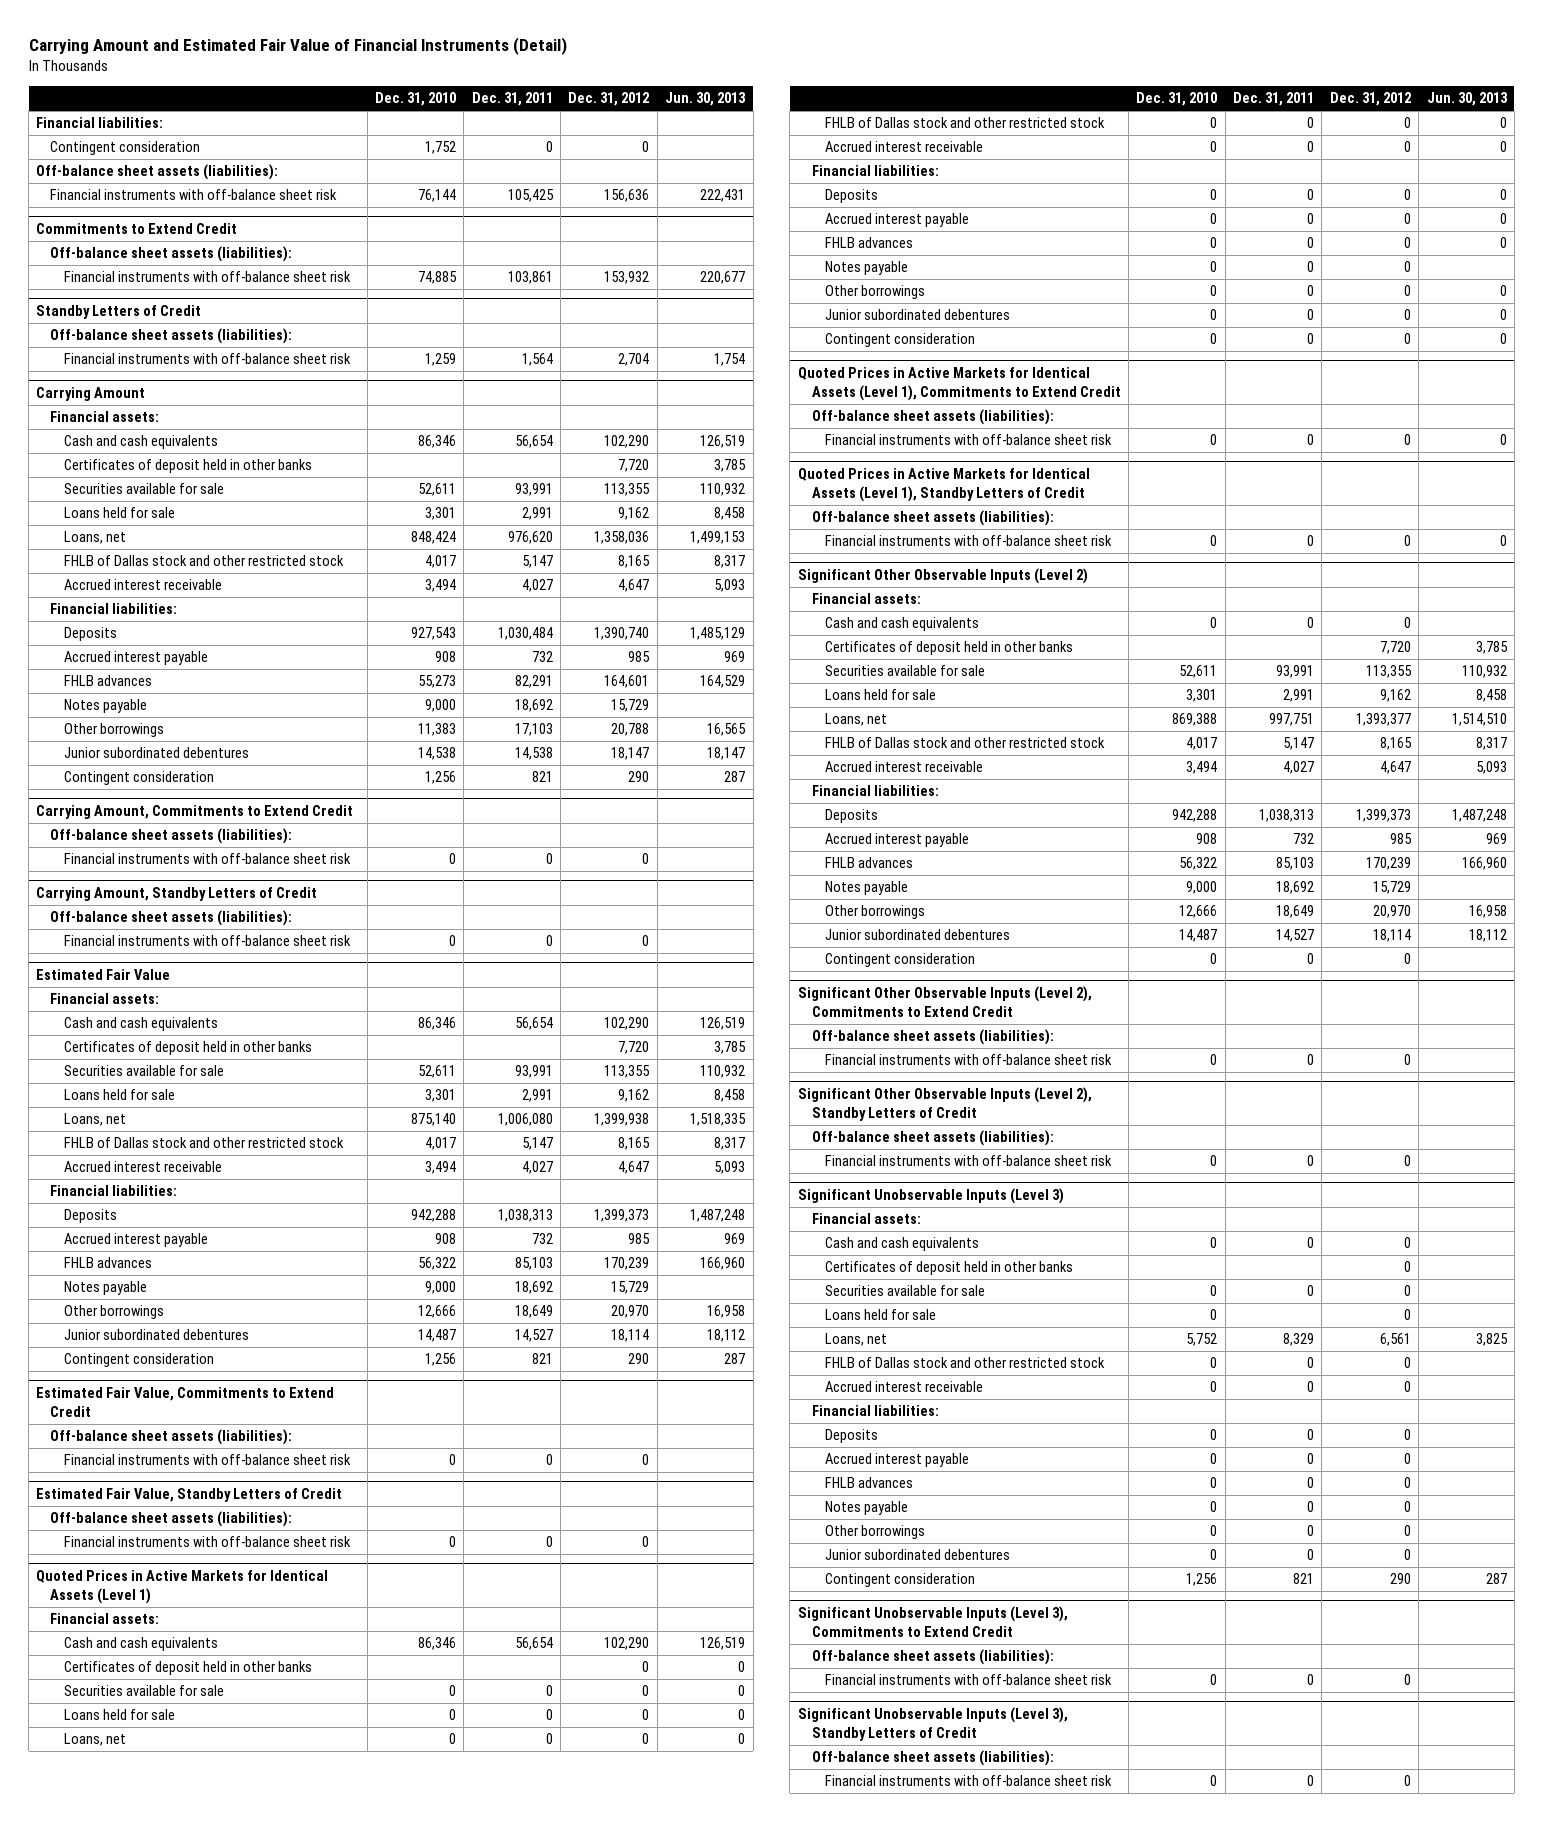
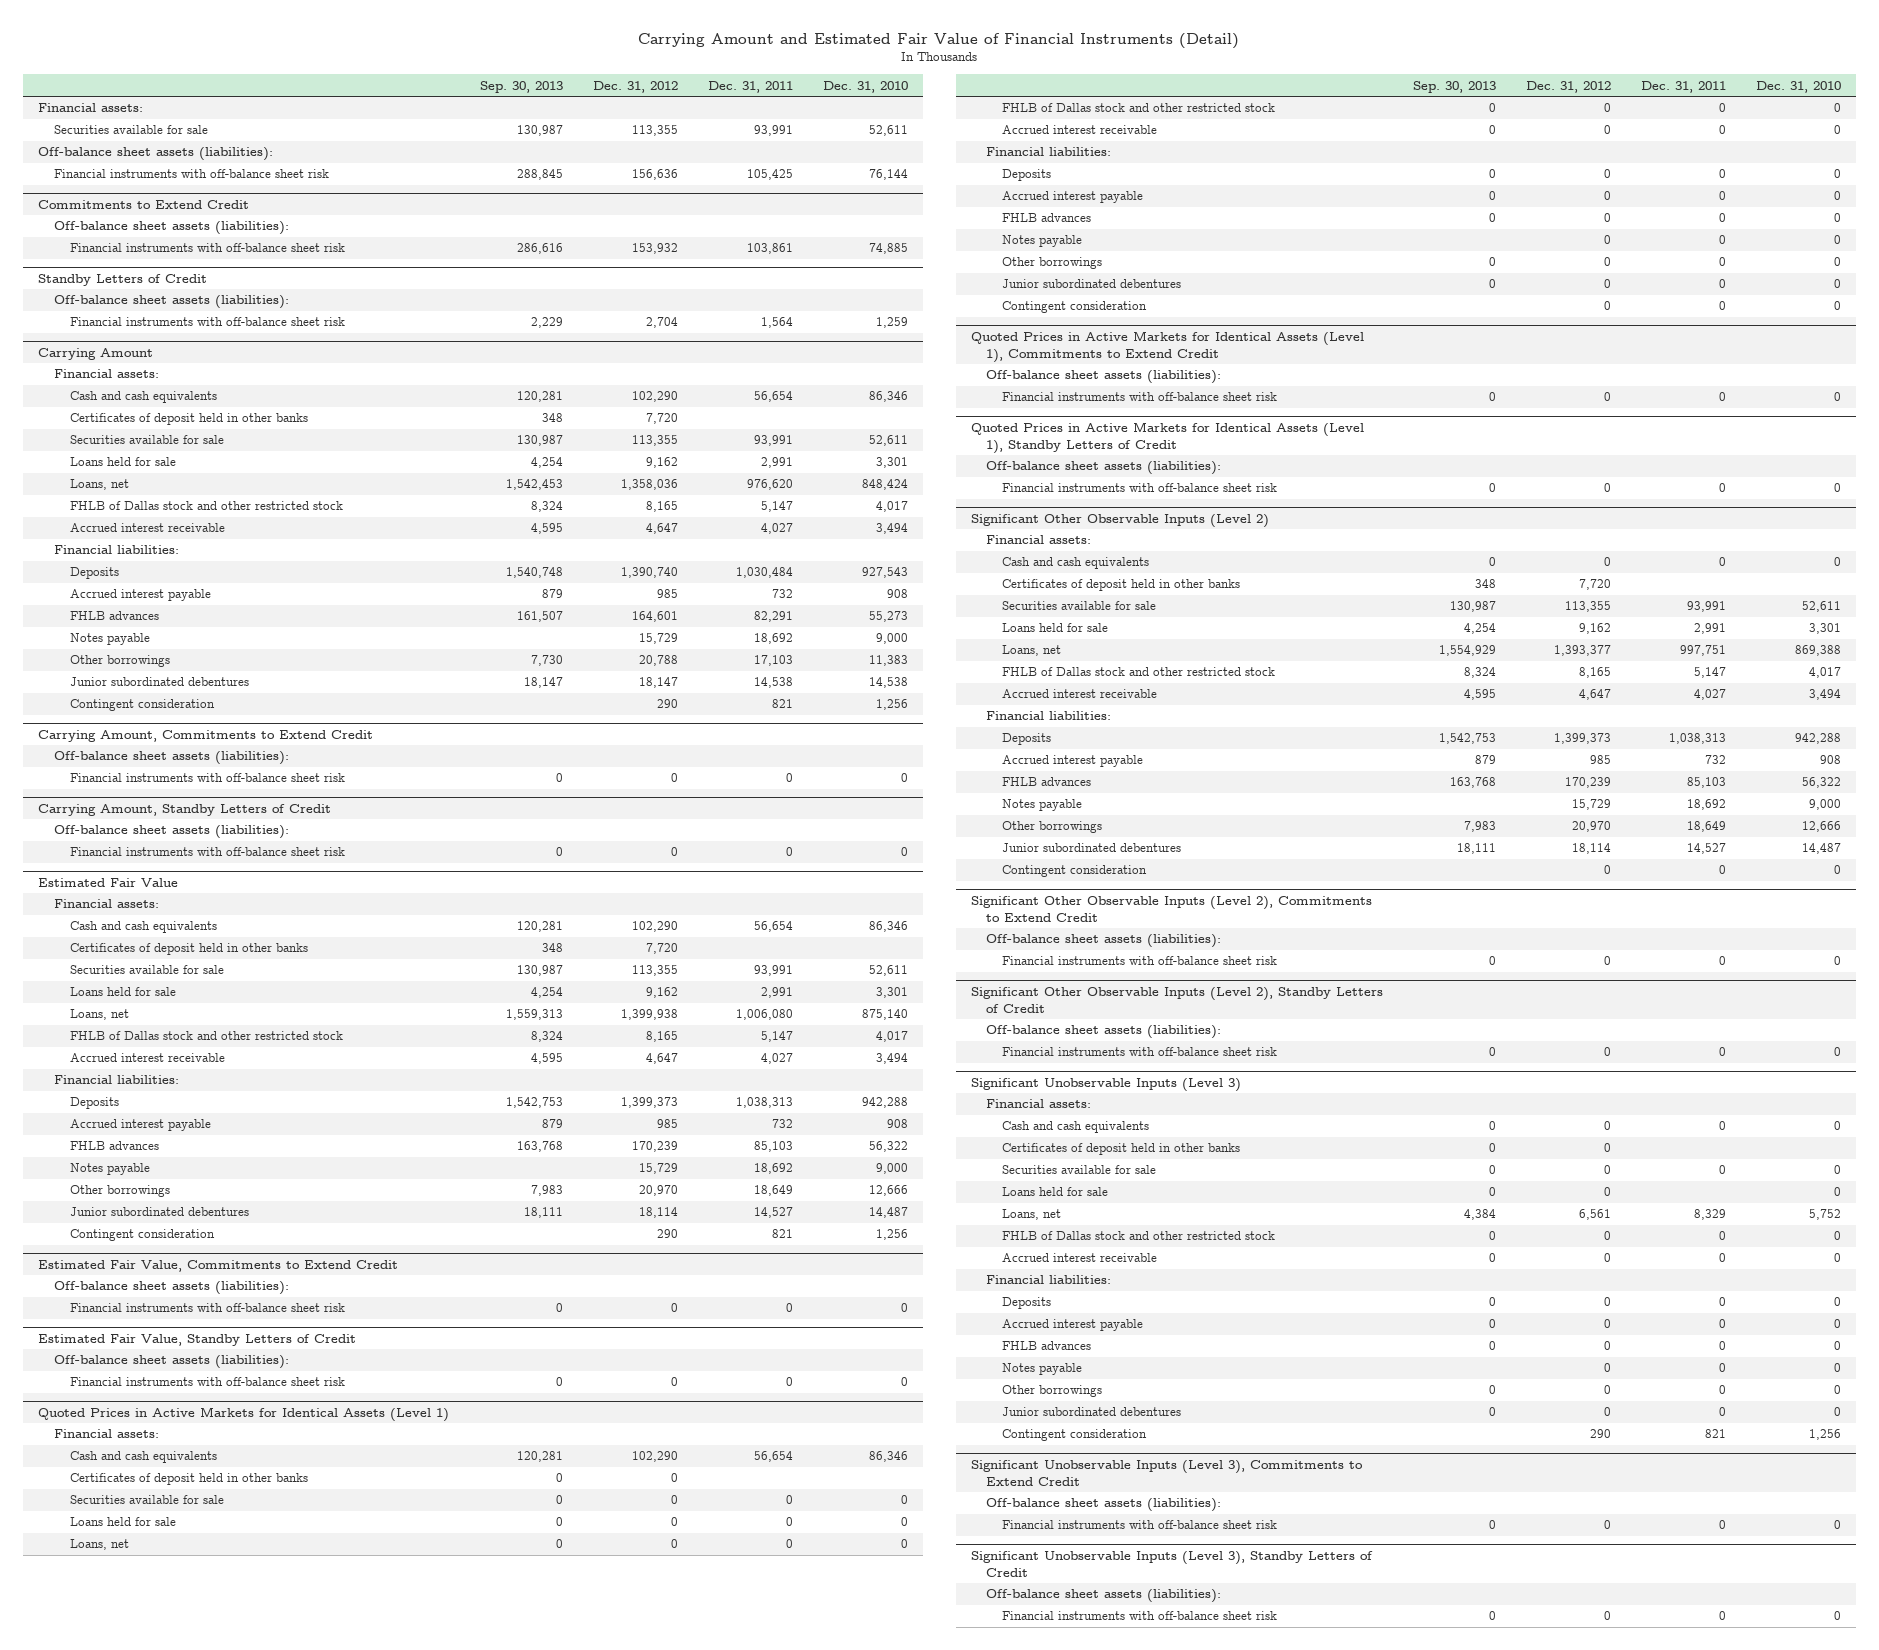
[665,92,747,107] Jun. 30, 2013 -> none
none -> [480,80,564,93] Sep. 30, 2013
[36,117,164,129] Financial liabilities: -> none
[50,141,201,156] Contingent consideration -> none
none -> [38,103,144,113] Financial assets:
none -> [53,125,208,135] Securities available for sale

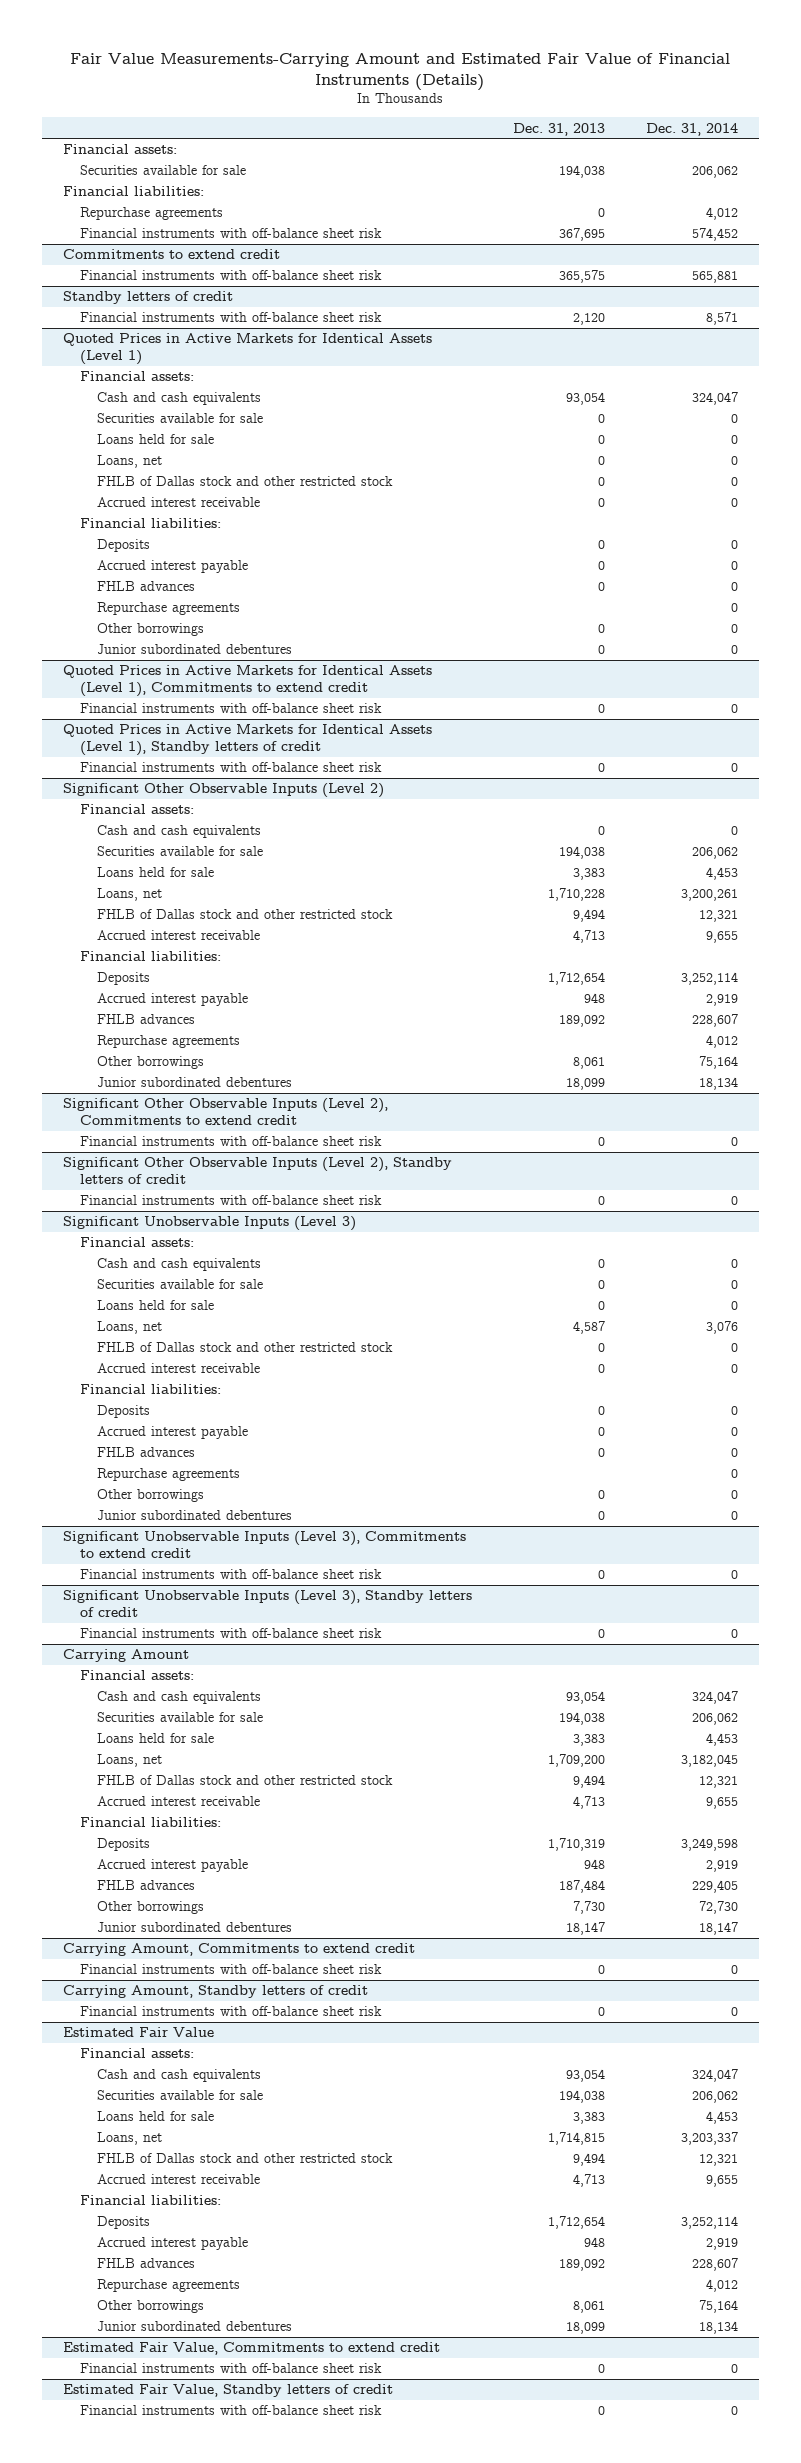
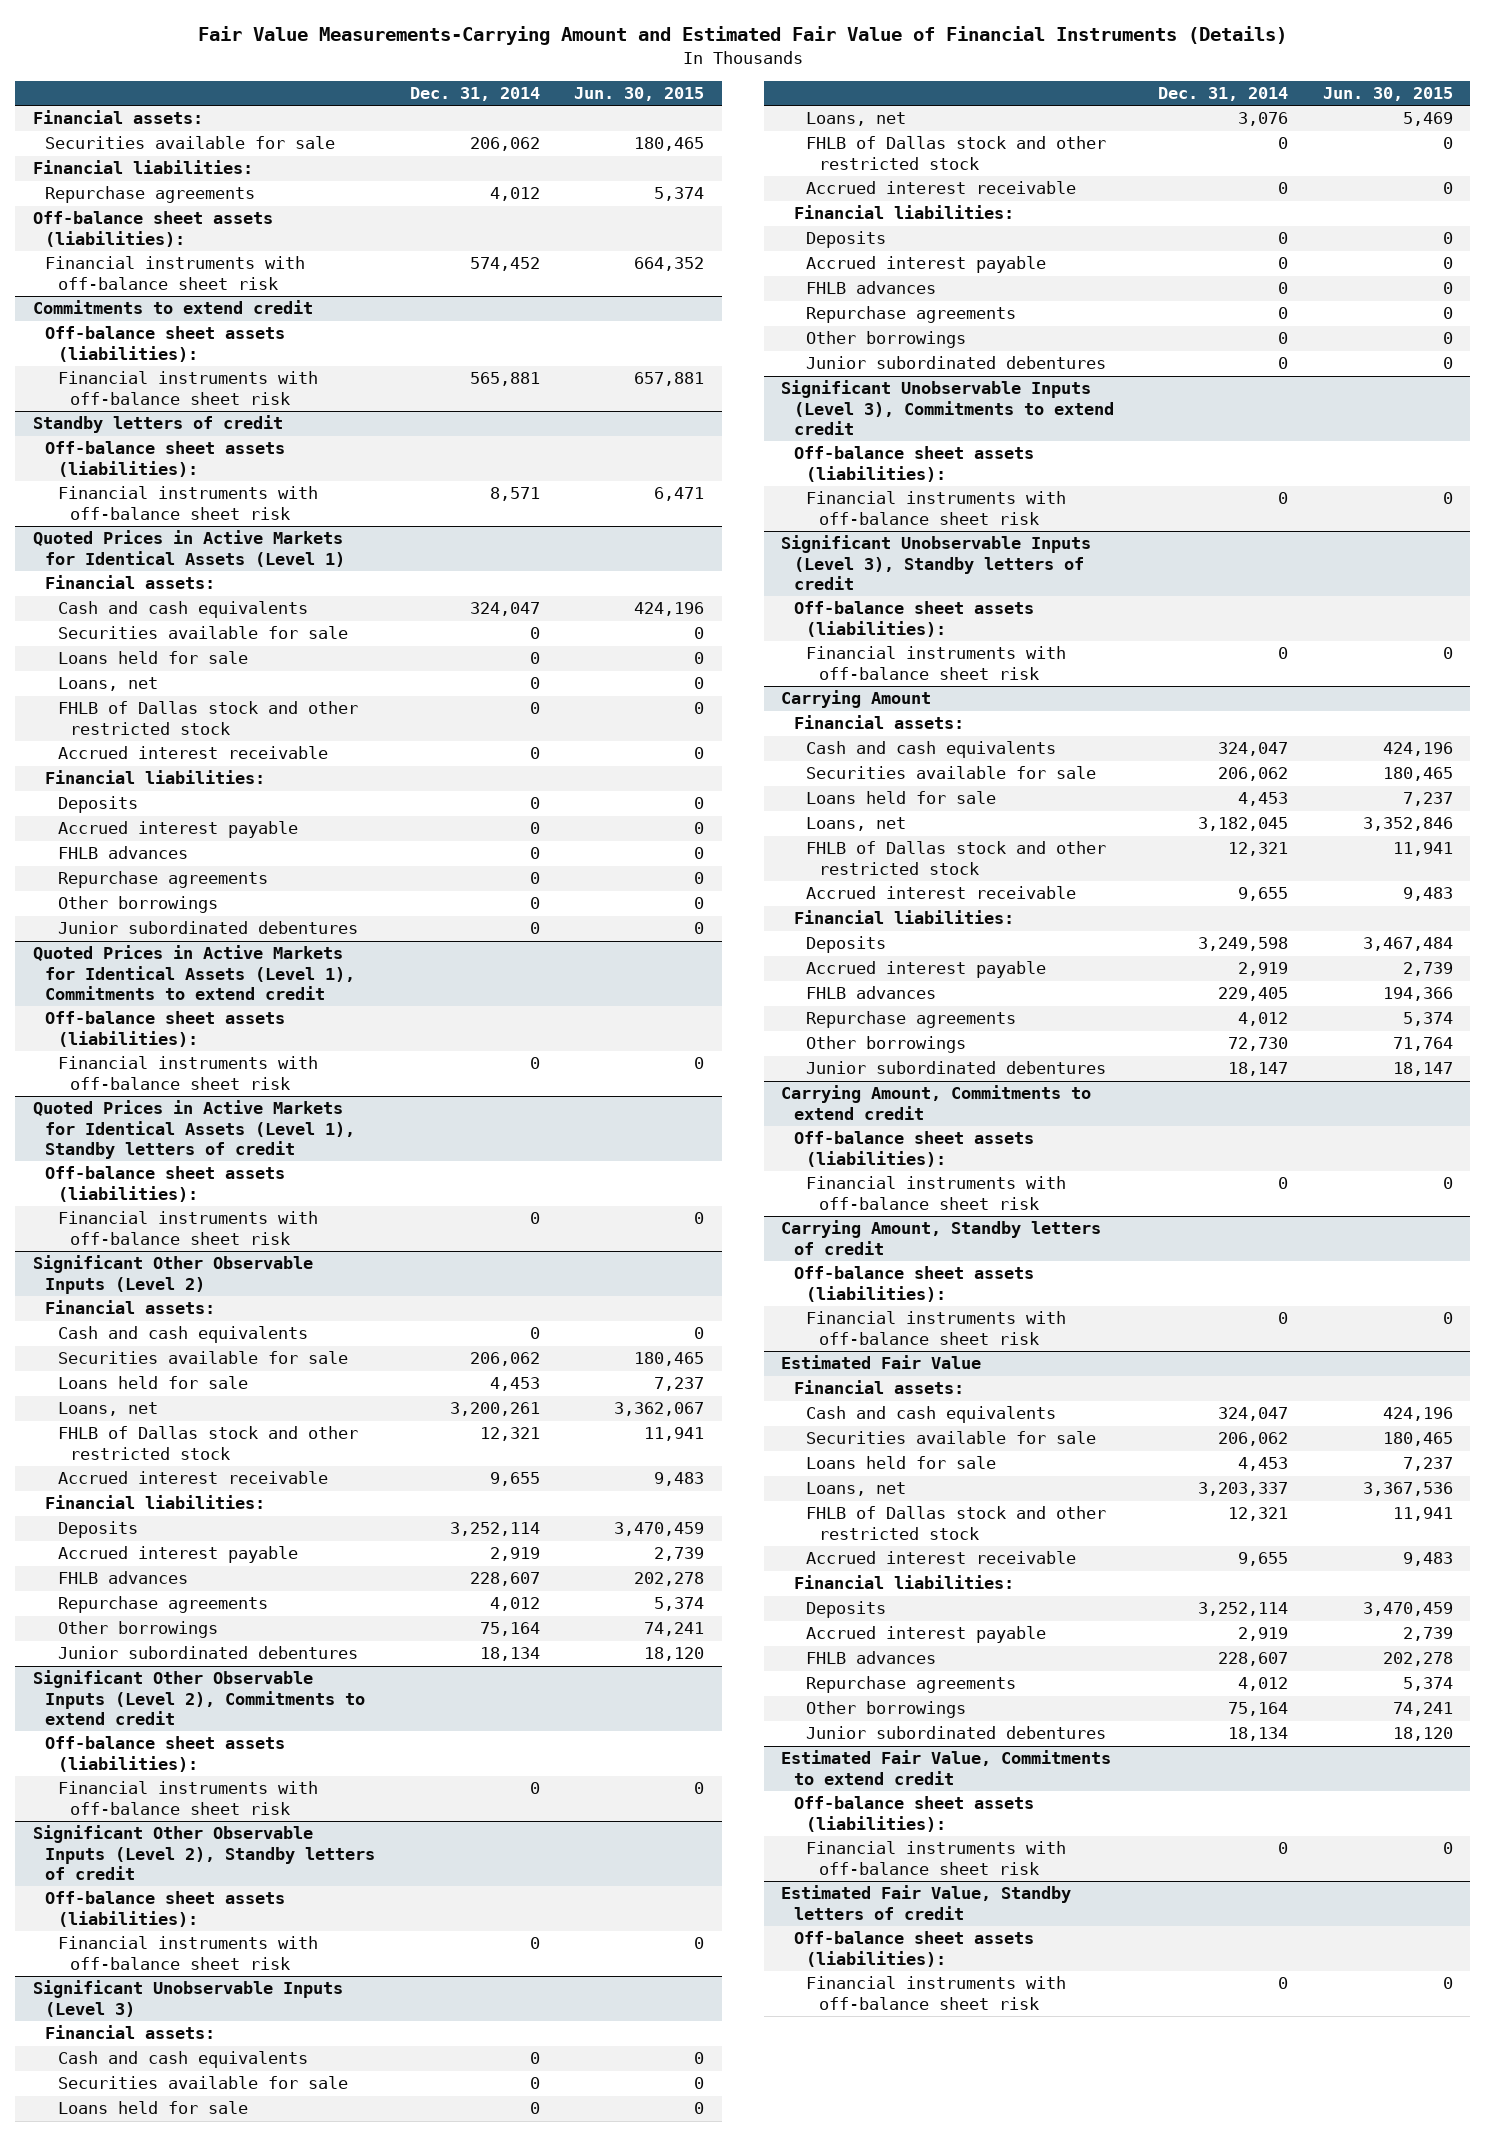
[512,122,605,136] Dec. 31, 2013 -> none
none -> [574,87,705,102] Jun. 30, 2015
none -> [32,211,273,247] Off-balance sheet assets (liabilities):
none -> [45,326,286,362] Off-balance sheet assets (liabilities):
none -> [45,441,286,477] Off-balance sheet assets (liabilities):
none -> [45,1011,286,1047] Off-balance sheet assets (liabilities):
none -> [45,1166,286,1202] Off-balance sheet assets (liabilities):
none -> [45,1736,286,1772] Off-balance sheet assets (liabilities):
none -> [45,1891,286,1927] Off-balance sheet assets (liabilities):
none -> [793,446,1034,482] Off-balance sheet assets (liabilities):
none -> [793,601,1034,637] Off-balance sheet assets (liabilities):
none -> [806,1011,1017,1029] Repurchase agreements
none -> [793,1131,1034,1167] Off-balance sheet assets (liabilities):
none -> [793,1266,1034,1302] Off-balance sheet assets (liabilities):
none -> [793,1796,1034,1832] Off-balance sheet assets (liabilities):
none -> [793,1931,1034,1967] Off-balance sheet assets (liabilities):

